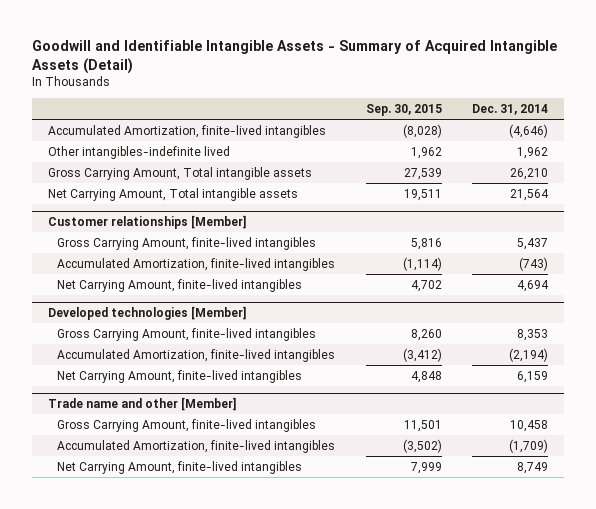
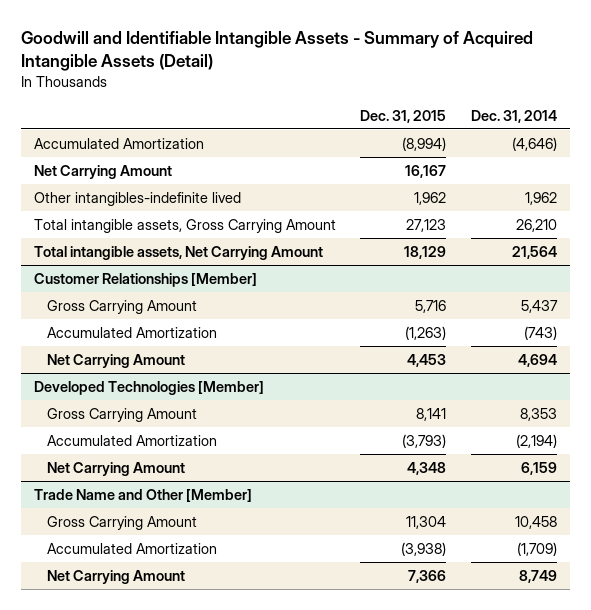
[365,104,442,117] Sep. 30, 2015 -> none
none -> [360,109,447,123] Dec. 31, 2015
[47,124,326,138] Accumulated Amortization, finite-lived intangibles -> [33,138,204,150] Accumulated Amortization
none -> [33,165,172,180] Net Carrying Amount
[47,166,312,180] Gross Carrying Amount, Total intangible assets -> [33,219,336,234] Total intangible assets, Gross Carrying Amount
[47,187,298,201] Net Carrying Amount, Total intangible assets -> [33,246,323,261] Total intangible assets, Net Carrying Amount
[47,215,247,230] Customer relationships [Member] -> [33,273,257,288] Customer Relationships [Member]
[56,236,316,250] Gross Carrying Amount, finite-lived intangibles -> [46,300,197,315] Gross Carrying Amount
[56,257,335,271] Accumulated Amortization, finite-lived intangibles -> [46,327,217,339] Accumulated Amortization
[56,278,302,292] Net Carrying Amount, finite-lived intangibles -> [46,354,185,369] Net Carrying Amount
[47,306,247,321] Developed technologies [Member] -> [33,381,264,396] Developed Technologies [Member]
[56,327,316,341] Gross Carrying Amount, finite-lived intangibles -> [46,408,197,423] Gross Carrying Amount
[56,348,335,362] Accumulated Amortization, finite-lived intangibles -> [46,435,217,447] Accumulated Amortization
[56,369,302,383] Net Carrying Amount, finite-lived intangibles -> [46,462,185,477] Net Carrying Amount
[47,397,237,412] Trade name and other [Member] -> [33,489,252,503] Trade Name and Other [Member]
[56,418,316,432] Gross Carrying Amount, finite-lived intangibles -> [46,516,197,531] Gross Carrying Amount
[56,439,335,453] Accumulated Amortization, finite-lived intangibles -> [46,543,217,555] Accumulated Amortization
[56,460,302,474] Net Carrying Amount, finite-lived intangibles -> [46,570,185,585] Net Carrying Amount

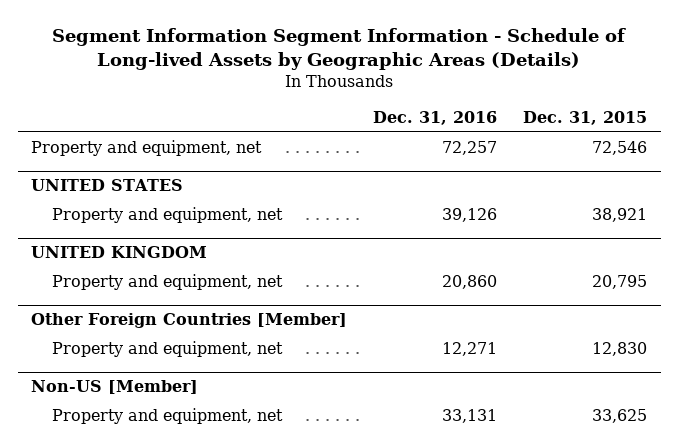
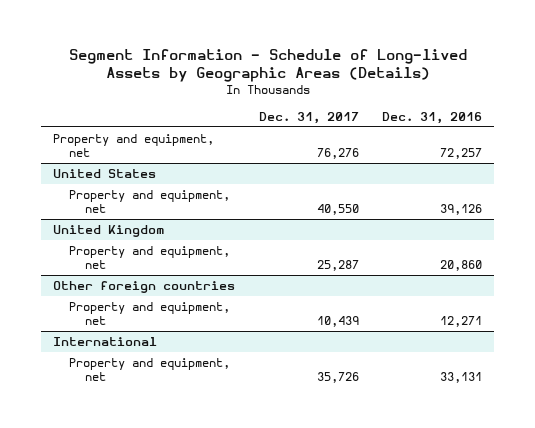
[52,27,627,71] Segment Information Segment Information - Schedule of Long-lived Assets by Geographic Areas (Details) -> [68,48,467,83] Segment Information - Schedule of Long-lived Assets by Geographic Areas (Details)
[523,110,648,125] Dec. 31, 2015 -> none
none -> [258,112,359,125] Dec. 31, 2017
[30,179,183,192] UNITED STATES -> [52,168,156,178] United States
[30,246,207,259] UNITED KINGDOM -> [52,224,164,237] United Kingdom
[30,313,347,329] Other Foreign Countries [Member] -> [52,280,235,293] Other foreign countries
[30,380,198,395] Non-US [Member] -> [52,336,157,346] International

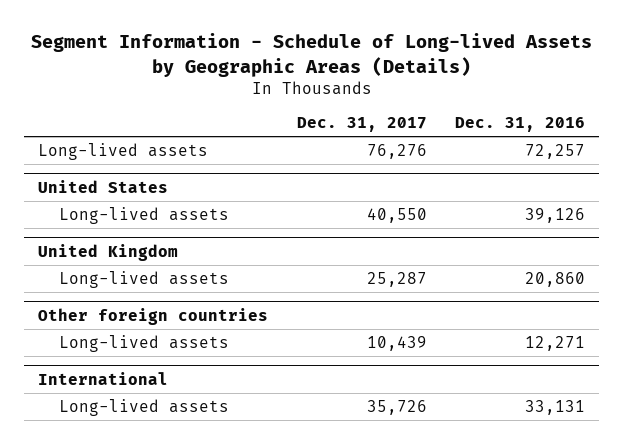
[52,133,214,158] Property and equipment, net -> [38,143,209,161] Long-lived assets
[68,189,230,214] Property and equipment, net -> [59,207,230,225] Long-lived assets
[68,245,230,270] Property and equipment, net -> [59,271,230,289] Long-lived assets
[68,301,230,326] Property and equipment, net -> [59,335,230,353] Long-lived assets
[68,357,230,382] Property and equipment, net -> [59,399,230,417] Long-lived assets

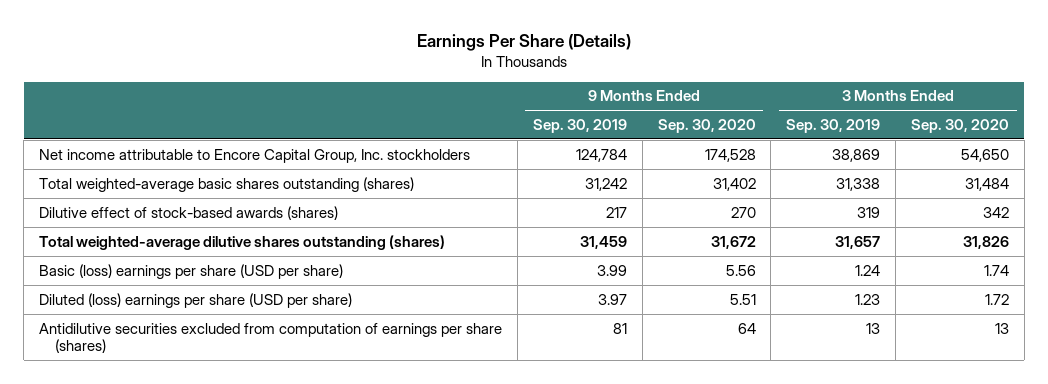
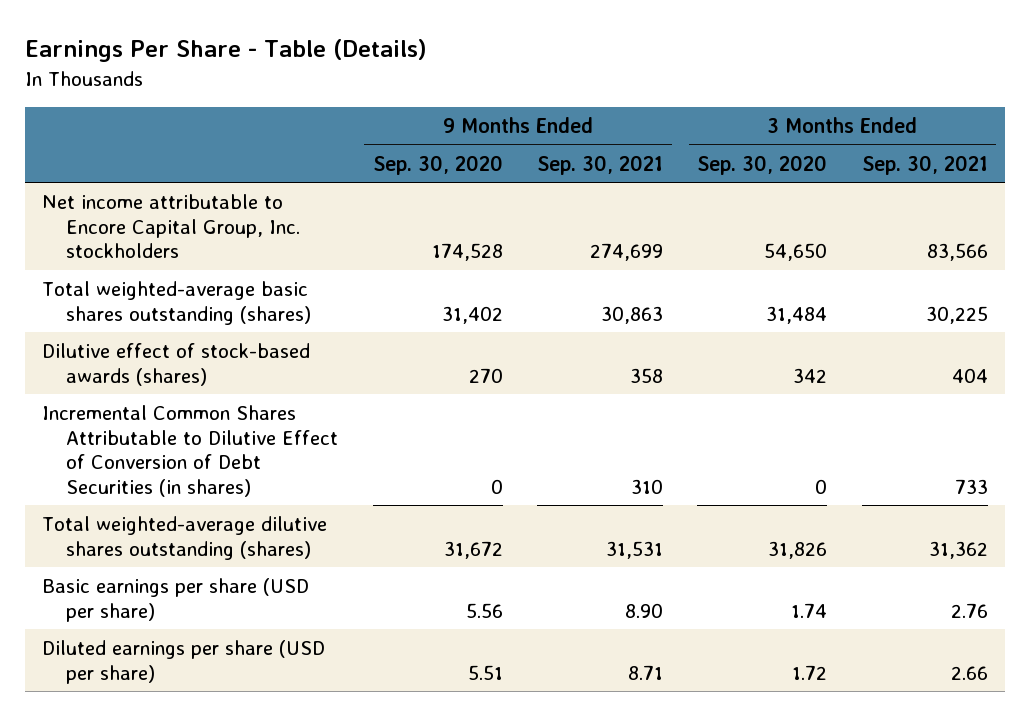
[417,33,632,51] Earnings Per Share (Details) -> [24,39,427,63] Earnings Per Share - Table (Details)
[532,118,627,133] Sep. 30, 2019 -> none
[786,118,881,133] Sep. 30, 2019 -> none
none -> [536,154,663,175] Sep. 30, 2021
none -> [861,154,988,175] Sep. 30, 2021
none -> [41,404,339,497] Incremental Common Shares Attributable to Dilutive Effect of Conversion of Debt Securities (in shares)
[39,322,503,354] Antidilutive securities excluded from computation of earnings per share (shares) -> none
[39,263,344,279] Basic (loss) earnings per share (USD per share) -> [41,577,309,622] Basic earnings per share (USD per share)
[39,292,353,308] Diluted (loss) earnings per share (USD per share) -> [41,639,325,684] Diluted earnings per share (USD per share)

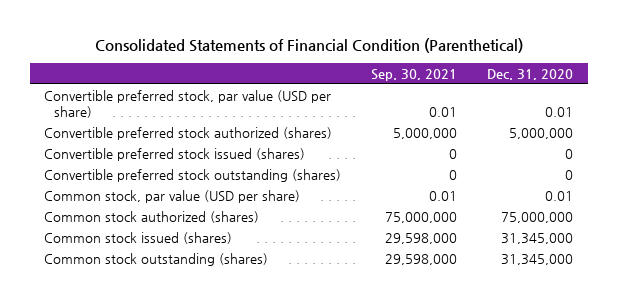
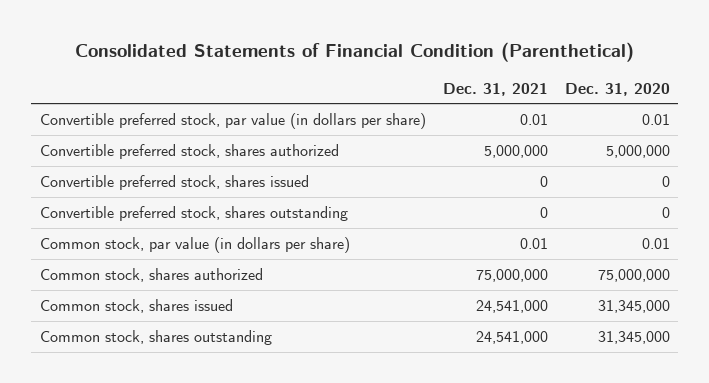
[371,68,458,81] Sep. 30, 2021 -> none
none -> [442,82,548,96] Dec. 31, 2021
[44,90,332,119] Convertible preferred stock, par value (USD per share) -> [39,112,426,129] Convertible preferred stock, par value (in dollars per share)
[44,127,333,141] Convertible preferred stock authorized (shares) -> [39,143,339,159] Convertible preferred stock, shares authorized
[44,148,306,162] Convertible preferred stock issued (shares) -> [39,174,309,190] Convertible preferred stock, shares issued
[44,169,342,183] Convertible preferred stock outstanding (shares) -> [39,205,348,221] Convertible preferred stock, shares outstanding
[44,190,301,204] Common stock, par value (USD per share) -> [39,236,350,253] Common stock, par value (in dollars per share)
[44,211,260,224] Common stock authorized (shares) -> [39,267,263,282] Common stock, shares authorized
[44,232,233,245] Common stock issued (shares) -> [39,298,233,313] Common stock, shares issued
[44,253,269,267] Common stock outstanding (shares) -> [39,329,272,345] Common stock, shares outstanding

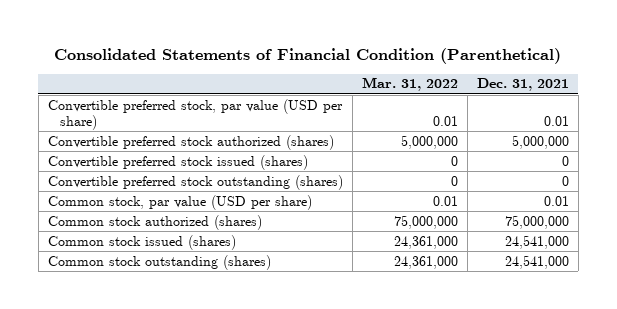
[564,82,670,96] Dec. 31, 2020 -> none
none -> [361,77,458,92] Mar. 31, 2022
[39,112,426,129] Convertible preferred stock, par value (in dollars per share) -> [47,98,343,130] Convertible preferred stock, par value (USD per share)
[39,143,339,159] Convertible preferred stock, shares authorized -> [47,134,334,150] Convertible preferred stock authorized (shares)
[39,174,309,190] Convertible preferred stock, shares issued -> [47,154,308,170] Convertible preferred stock issued (shares)
[39,205,348,221] Convertible preferred stock, shares outstanding -> [47,174,343,190] Convertible preferred stock outstanding (shares)
[39,236,350,253] Common stock, par value (in dollars per share) -> [47,194,312,210] Common stock, par value (USD per share)
[39,267,263,282] Common stock, shares authorized -> [47,214,262,230] Common stock authorized (shares)
[39,298,233,313] Common stock, shares issued -> [47,234,236,250] Common stock issued (shares)
[39,329,272,345] Common stock, shares outstanding -> [47,254,271,270] Common stock outstanding (shares)

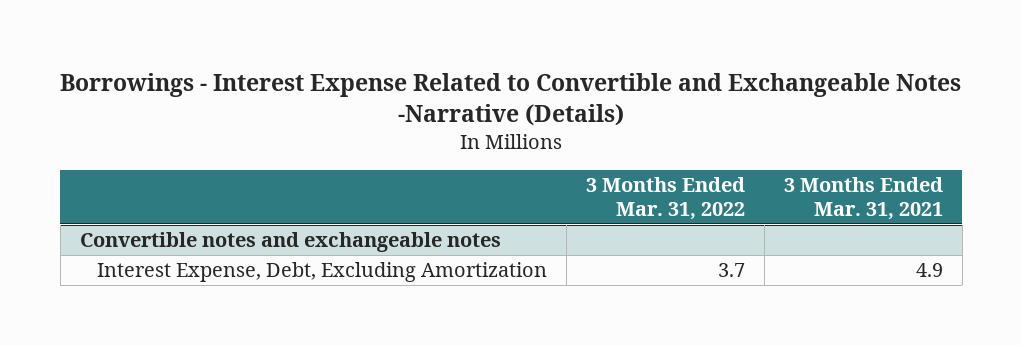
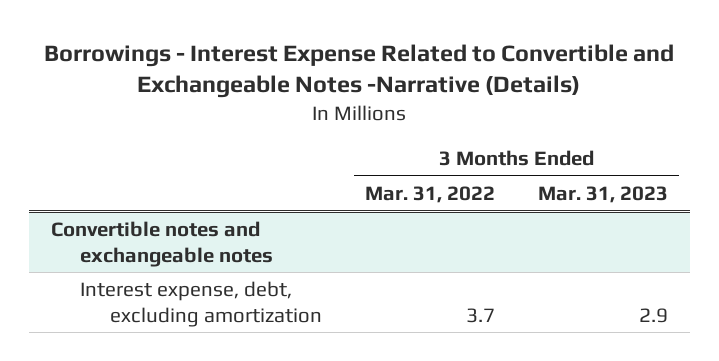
[783,176,943,220] 3 Months Ended Mar. 31, 2021 -> none
none -> [538,185,669,203] Mar. 31, 2023
[96,262,547,283] Interest Expense, Debt, Excluding Amortization -> [80,281,322,327] Interest expense, debt, excluding amortization

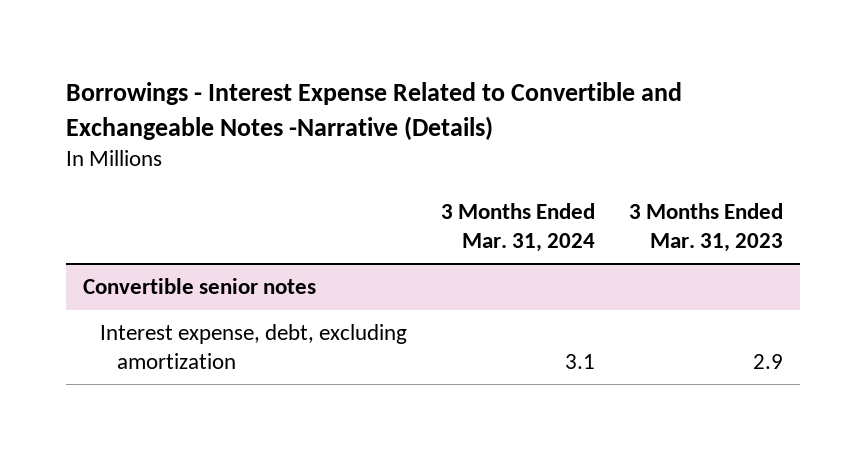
[364,185,495,203] Mar. 31, 2022 -> none
none -> [440,202,595,252] 3 Months Ended Mar. 31, 2024
[50,221,274,267] Convertible notes and exchangeable notes -> [82,278,316,295] Convertible senior notes

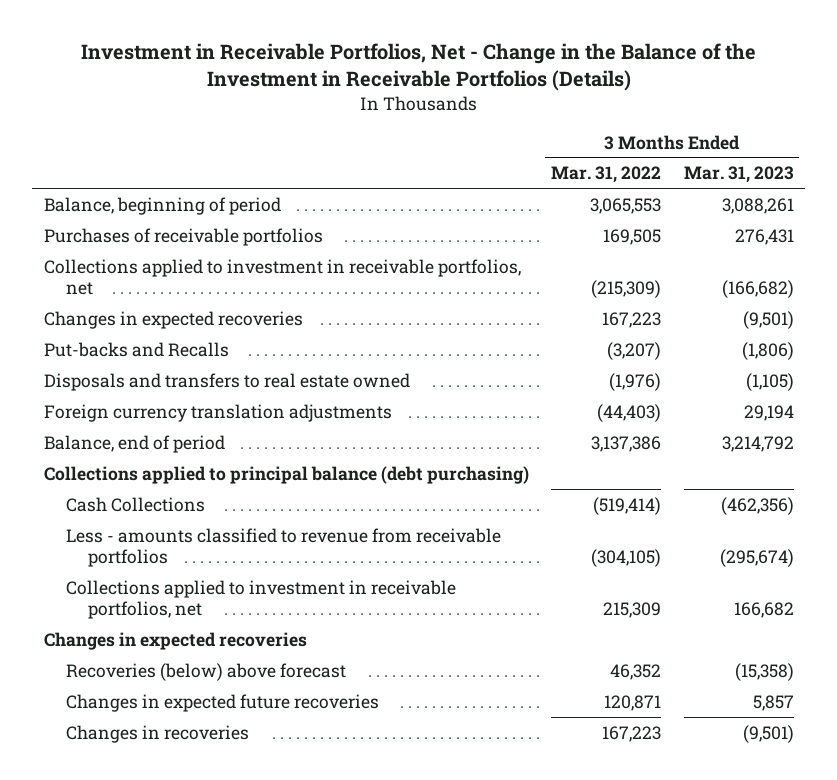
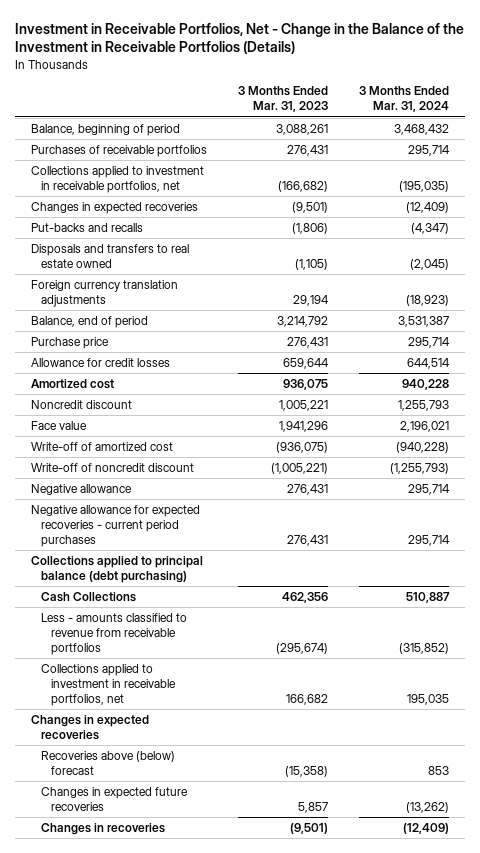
[551,166,662,184] Mar. 31, 2022 -> none
none -> [359,86,450,113] 3 Months Ended Mar. 31, 2024
[43,341,229,357] Put-backs and Recalls -> [30,222,143,232] Put-backs and recalls
none -> [30,336,109,349] Purchase price
none -> [30,357,170,367] Allowance for credit losses
none -> [30,378,114,389] Amortized cost
none -> [30,399,132,409] Noncredit discount
none -> [30,420,87,430] Face value
none -> [30,441,173,451] Write-off of amortized cost
none -> [30,462,194,472] Write-off of noncredit discount
none -> [30,483,132,495] Negative allowance
none -> [30,504,200,547] Negative allowance for expected recoveries - current period purchases
[720,496,794,515] (462,356) -> [281,591,328,603] 462,356
[65,662,346,681] Recoveries (below) above forecast -> [40,750,175,775] Recoveries above (below) forecast

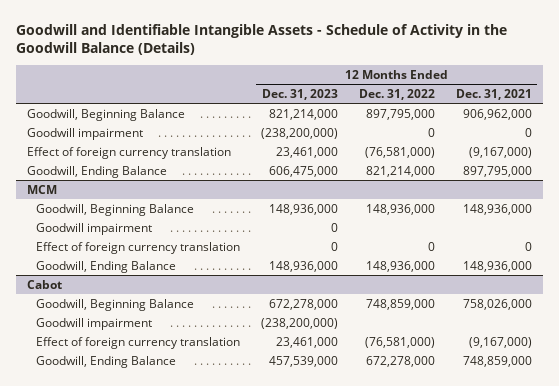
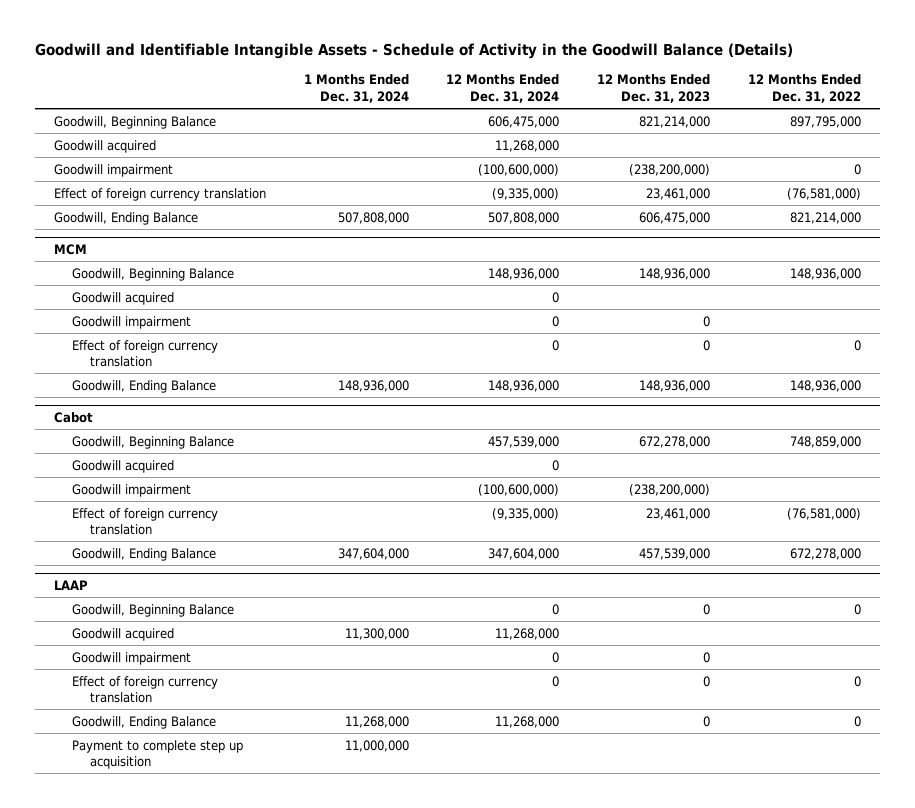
[456,88,533,100] Dec. 31, 2021 -> none
none -> [303,74,409,103] 1 Months Ended Dec. 31, 2024
none -> [446,74,560,103] 12 Months Ended Dec. 31, 2024
none -> [53,139,156,153] Goodwill acquired
none -> [71,291,174,305] Goodwill acquired
none -> [71,459,174,473] Goodwill acquired
none -> [53,579,88,590] LAAP
none -> [71,603,234,617] Goodwill, Beginning Balance
none -> [71,627,174,641] Goodwill acquired
none -> [71,651,191,665] Goodwill impairment
none -> [71,675,218,704] Effect of foreign currency translation
none -> [71,715,216,729] Goodwill, Ending Balance
none -> [71,739,243,770] Payment to complete step up acquisition

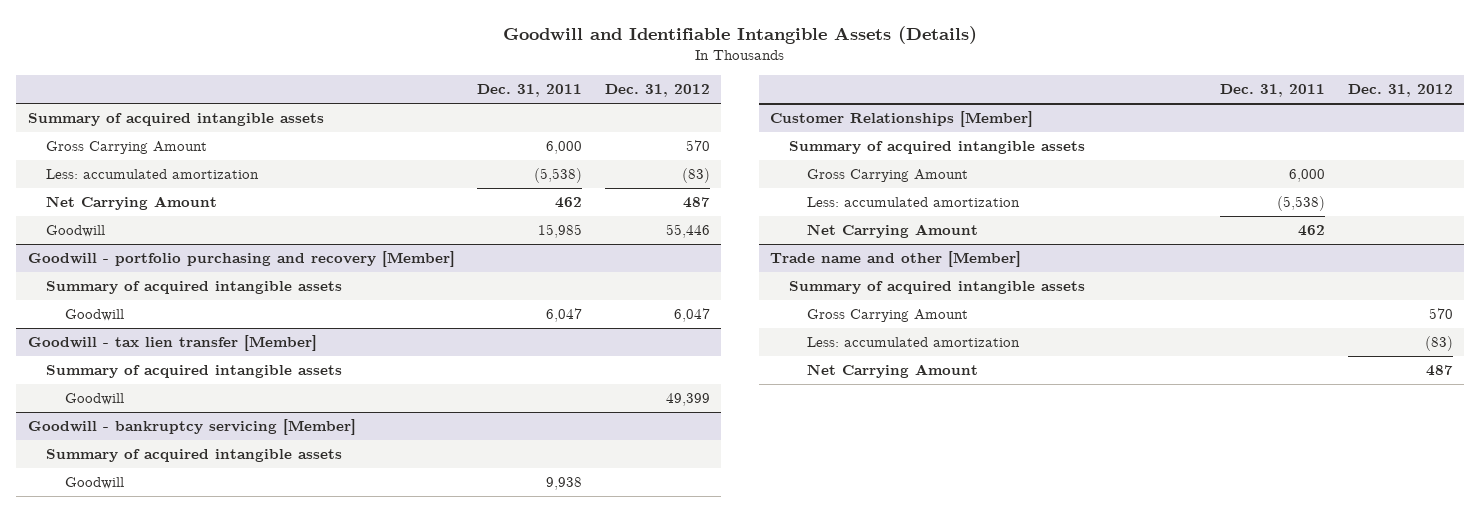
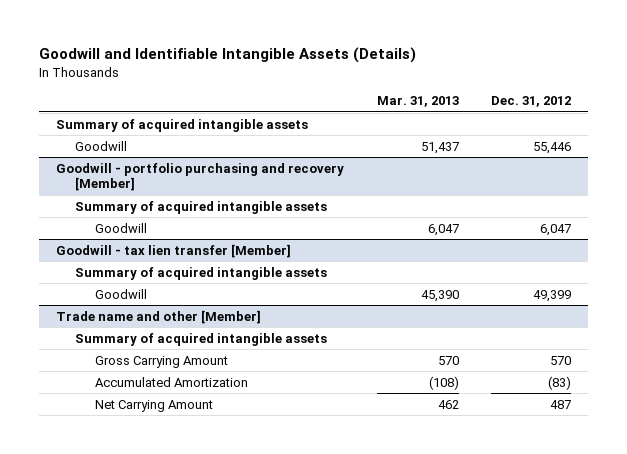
[477,84,583,98] Dec. 31, 2011 -> none
none -> [376,96,459,108] Mar. 31, 2013
[46,141,208,155] Gross Carrying Amount -> none
[46,169,260,180] Less: accumulated amortization -> none
[46,196,218,211] Net Carrying Amount -> none
[27,419,356,436] Goodwill - bankruptcy servicing [Member] -> none
[46,449,343,463] Summary of acquired intangible assets -> none
[64,477,124,490] Goodwill -> none
[770,111,1034,128] Customer Relationships [Member] -> none
[788,141,1085,155] Summary of acquired intangible assets -> none
[807,169,969,183] Gross Carrying Amount -> none
[807,197,1021,208] Less: accumulated amortization -> none
[807,224,979,239] Net Carrying Amount -> none
[807,337,1021,348] Less: accumulated amortization -> [95,376,249,387] Accumulated Amortization

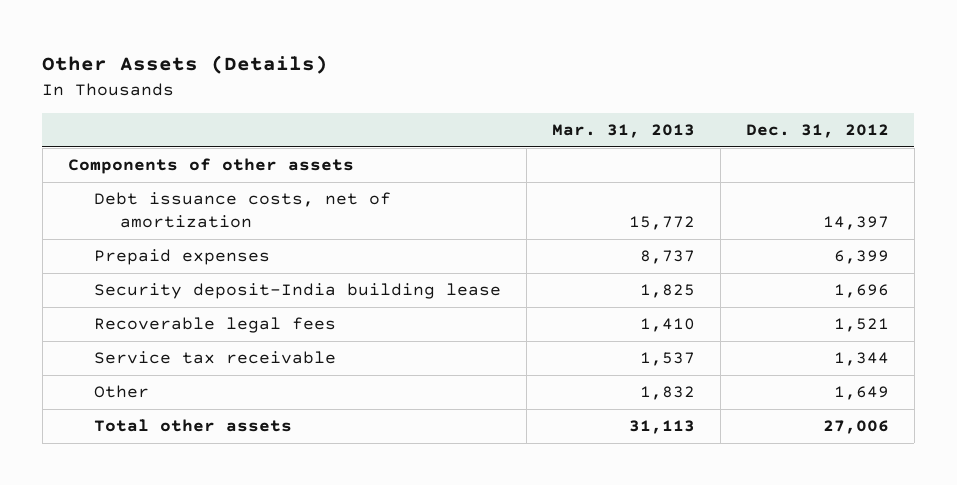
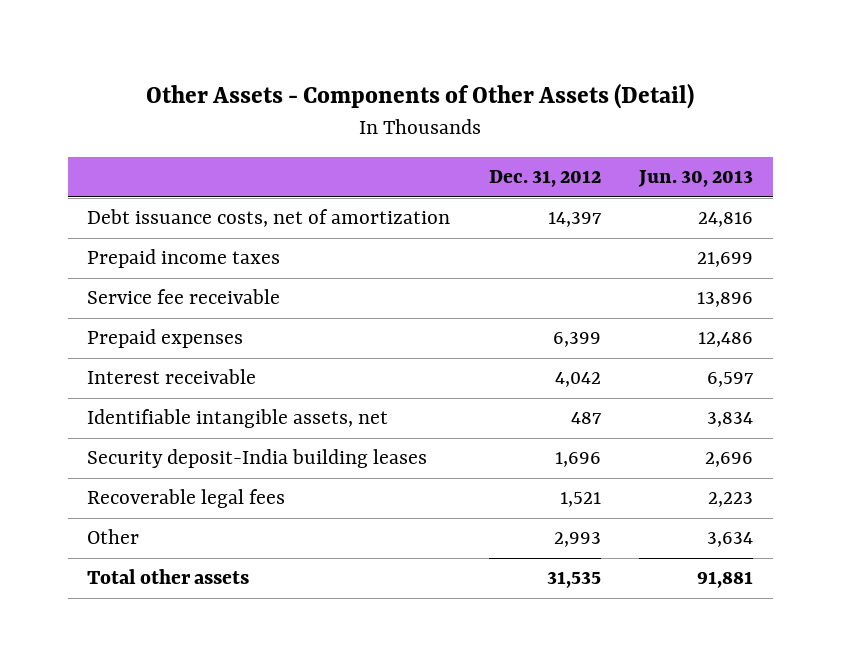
[42,55,329,75] Other Assets (Details) -> [146,83,695,110] Other Assets - Components of Other Assets (Detail)
[551,124,695,139] Mar. 31, 2013 -> none
none -> [638,170,754,188] Jun. 30, 2013
[67,158,354,175] Components of other assets -> none
none -> [87,249,281,269] Prepaid income taxes
none -> [87,289,281,305] Service fee receivable
none -> [87,369,257,385] Interest receivable
none -> [87,409,389,429] Identifiable intangible assets, net
[93,283,501,300] Security deposit-India building lease -> [87,449,428,469] Security deposit-India building leases
[93,351,336,365] Service tax receivable -> none
[833,386,889,401] 1,649 -> [553,532,601,548] 2,993
[822,420,889,435] 27,006 -> [546,571,601,589] 31,535

